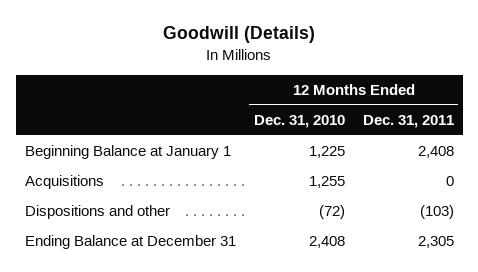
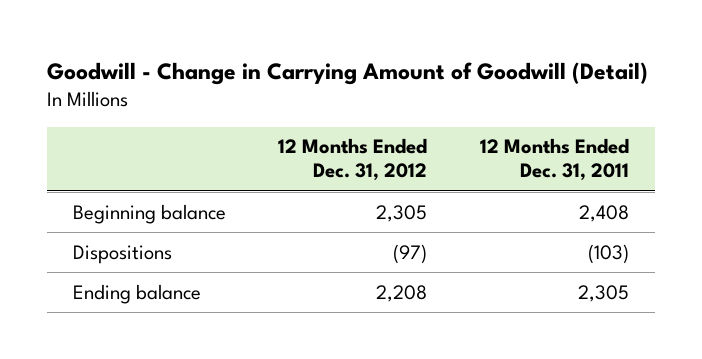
[163,26,316,44] Goodwill (Details) -> [46,61,648,85] Goodwill - Change in Carrying Amount of Goodwill (Detail)
[253,115,345,129] Dec. 31, 2010 -> none
none -> [278,138,428,182] 12 Months Ended Dec. 31, 2012
[24,175,104,190] Acquisitions -> none
[24,145,231,160] Beginning Balance at January 1 -> [72,203,226,224] Beginning balance
[24,205,170,220] Dispositions and other -> [72,244,172,264] Dispositions
[24,235,236,250] Ending Balance at December 31 -> [72,283,201,304] Ending balance

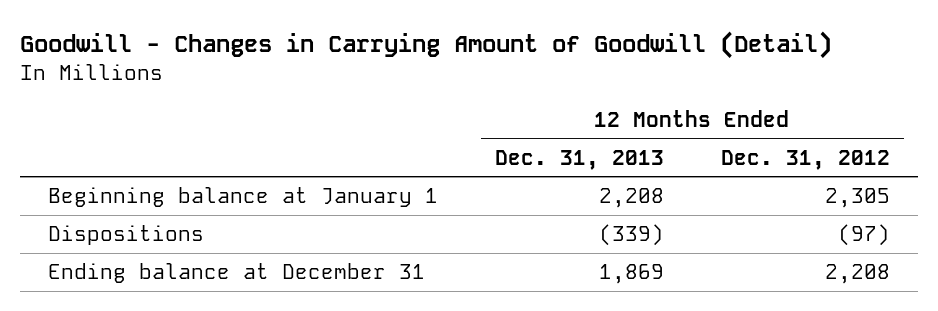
[46,61,648,85] Goodwill - Change in Carrying Amount of Goodwill (Detail) -> [19,30,832,59] Goodwill - Changes in Carrying Amount of Goodwill (Detail)
[479,138,629,182] 12 Months Ended Dec. 31, 2011 -> none
none -> [494,149,664,170] Dec. 31, 2013
[72,203,226,224] Beginning balance -> [48,187,439,208] Beginning balance at January 1
[72,283,201,304] Ending balance -> [48,263,426,284] Ending balance at December 31

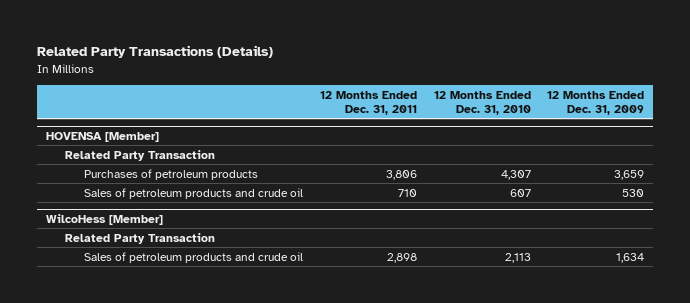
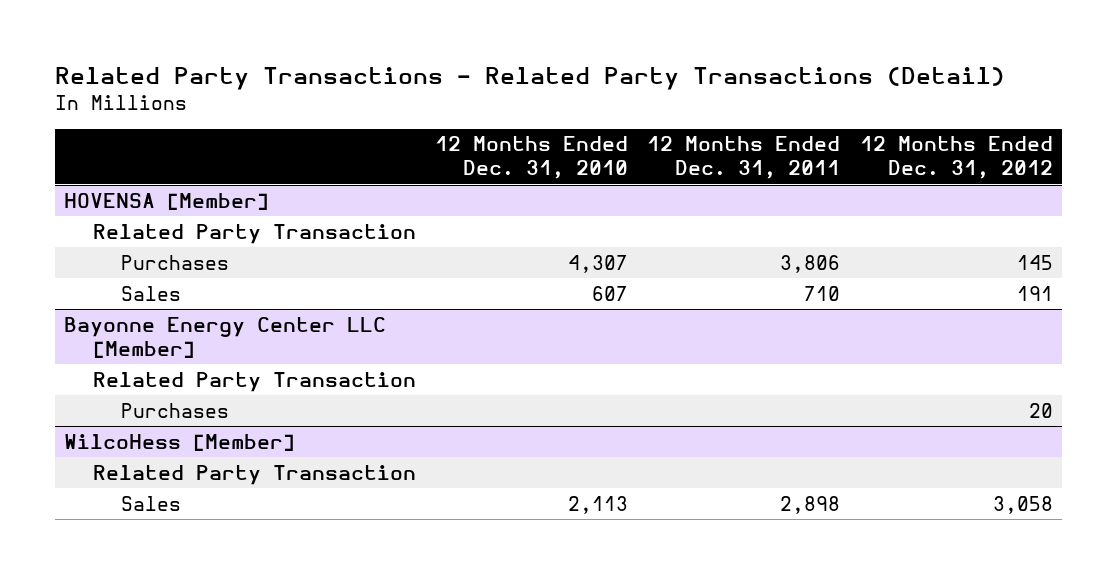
[37,45,274,59] Related Party Transactions (Details) -> [54,67,1005,91] Related Party Transactions - Related Party Transactions (Detail)
[547,90,645,115] 12 Months Ended Dec. 31, 2009 -> none
none -> [859,136,1053,180] 12 Months Ended Dec. 31, 2012
[84,168,259,180] Purchases of petroleum products -> [120,254,229,270] Purchases
[84,187,304,199] Sales of petroleum products and crude oil -> [120,285,181,301] Sales
none -> [64,316,387,358] Bayonne Energy Center LLC [Member]
none -> [92,371,416,392] Related Party Transaction
none -> [120,402,229,418] Purchases
[84,251,304,263] Sales of petroleum products and crude oil -> [120,495,181,511] Sales

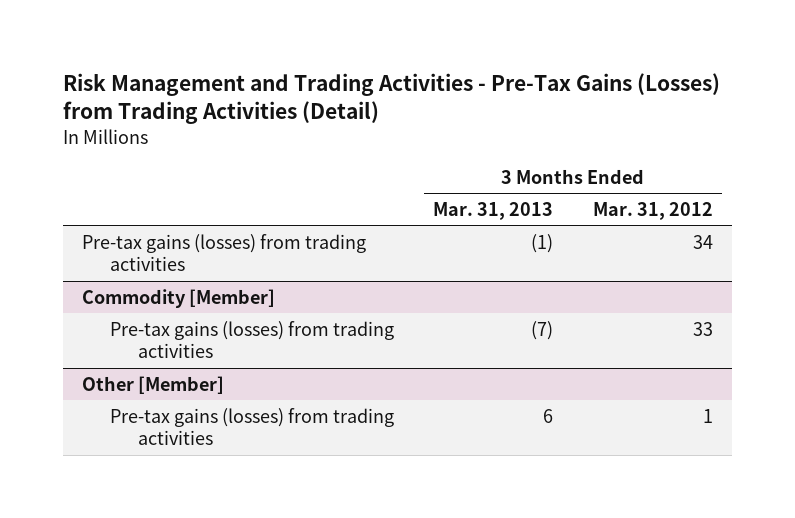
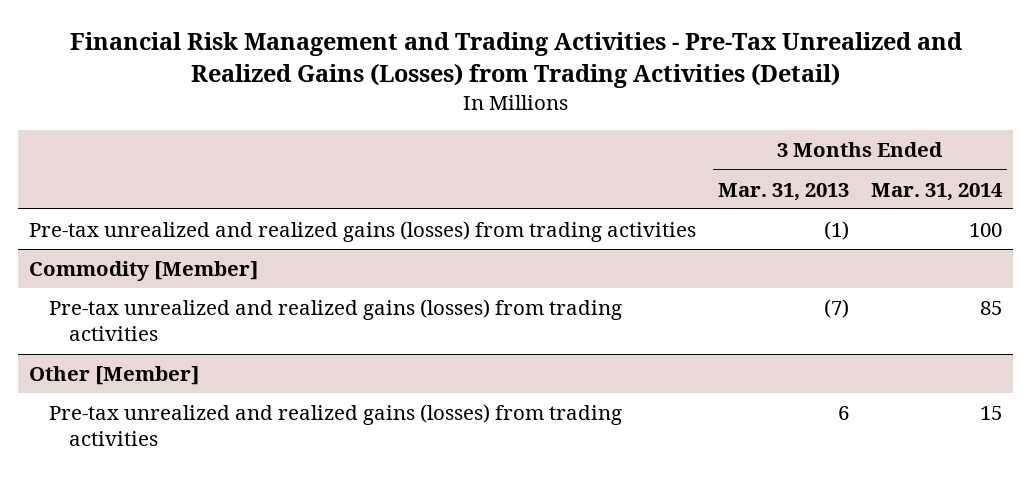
[62,72,720,125] Risk Management and Trading Activities - Pre-Tax Gains (Losses) from Trading Activities (Detail) -> [69,32,962,88] Financial Risk Management and Trading Activities - Pre-Tax Unrealized and Realized Gains (Losses) from Trading Activities (Detail)
[592,202,713,221] Mar. 31, 2012 -> none
none -> [870,182,1003,201] Mar. 31, 2014
[82,233,367,272] Pre-tax gains (losses) from trading activities -> [29,221,697,243] Pre-tax unrealized and realized gains (losses) from trading activities
[110,320,395,359] Pre-tax gains (losses) from trading activities -> [49,299,623,342] Pre-tax unrealized and realized gains (losses) from trading activities
[110,407,395,446] Pre-tax gains (losses) from trading activities -> [49,404,623,447] Pre-tax unrealized and realized gains (losses) from trading activities

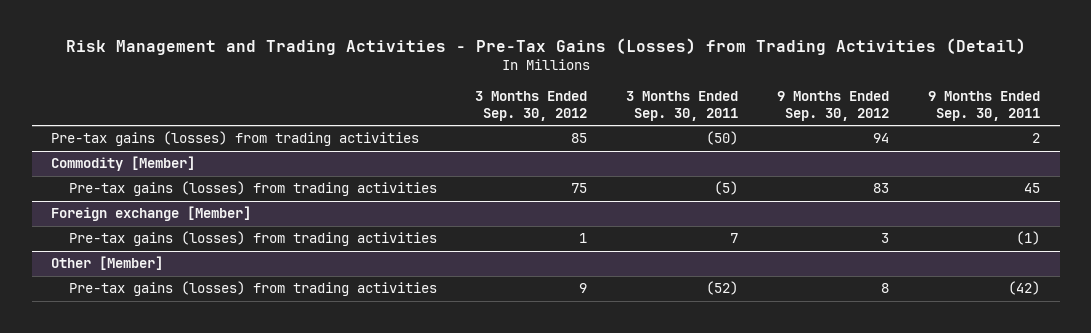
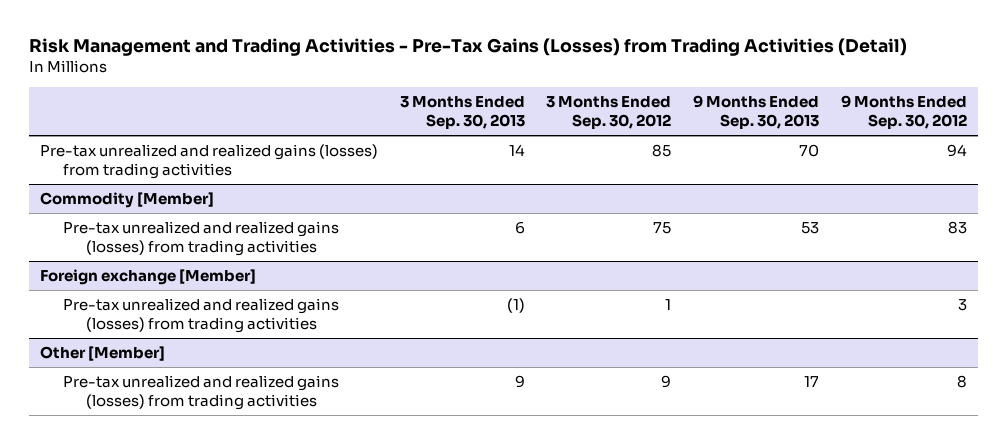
[626,90,739,121] 3 Months Ended Sep. 30, 2011 -> none
[928,90,1041,121] 9 Months Ended Sep. 30, 2011 -> none
none -> [399,96,525,129] 3 Months Ended Sep. 30, 2013
none -> [693,95,820,129] 9 Months Ended Sep. 30, 2013
[51,131,420,147] Pre-tax gains (losses) from trading activities -> [39,144,378,179] Pre-tax unrealized and realized gains (losses) from trading activities
[68,181,437,197] Pre-tax gains (losses) from trading activities -> [62,221,339,256] Pre-tax unrealized and realized gains (losses) from trading activities
[68,231,437,247] Pre-tax gains (losses) from trading activities -> [62,298,339,333] Pre-tax unrealized and realized gains (losses) from trading activities
[68,281,437,297] Pre-tax gains (losses) from trading activities -> [62,375,339,410] Pre-tax unrealized and realized gains (losses) from trading activities

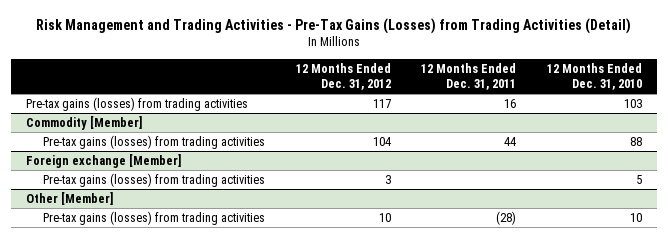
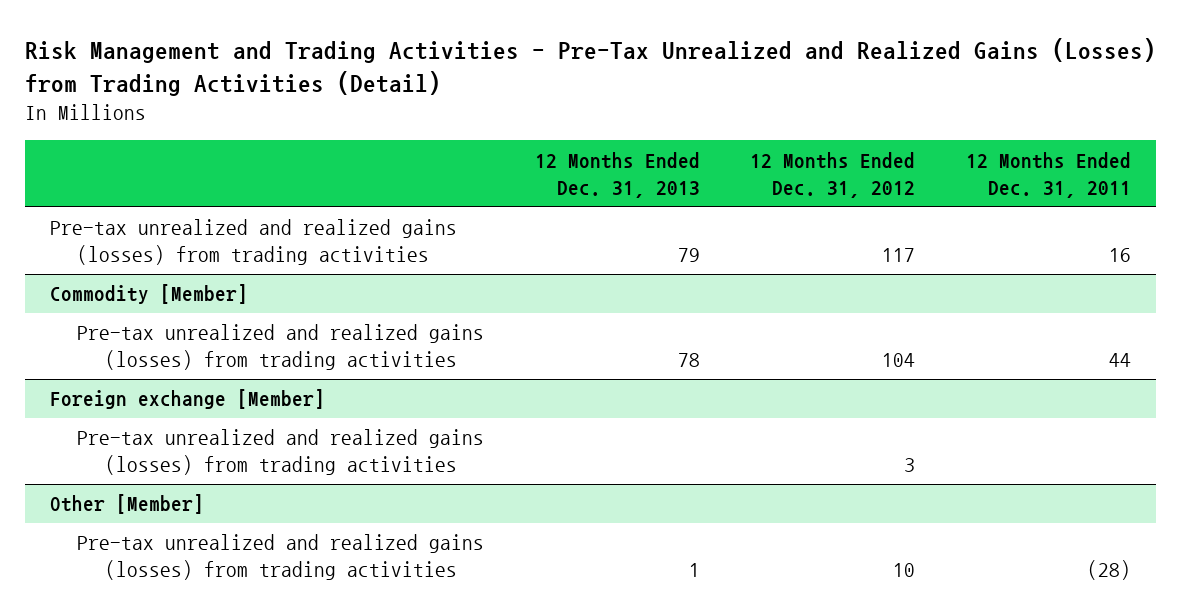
[36,17,632,34] Risk Management and Trading Activities - Pre-Tax Gains (Losses) from Trading Activities (Detail) -> [24,37,1156,96] Risk Management and Trading Activities - Pre-Tax Unrealized and Realized Gains (Losses) from Trading Activities (Detail)
[547,62,643,90] 12 Months Ended Dec. 31, 2010 -> none
none -> [534,151,700,198] 12 Months Ended Dec. 31, 2013
[26,97,249,112] Pre-tax gains (losses) from trading activities -> [50,219,458,266] Pre-tax unrealized and realized gains (losses) from trading activities
[43,135,266,150] Pre-tax gains (losses) from trading activities -> [77,324,485,371] Pre-tax unrealized and realized gains (losses) from trading activities
[43,173,266,188] Pre-tax gains (losses) from trading activities -> [77,429,485,476] Pre-tax unrealized and realized gains (losses) from trading activities
[43,211,266,226] Pre-tax gains (losses) from trading activities -> [77,534,485,581] Pre-tax unrealized and realized gains (losses) from trading activities

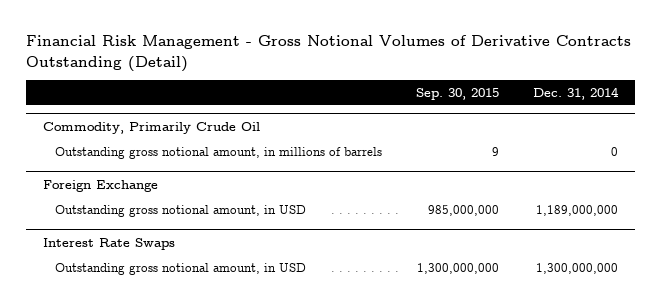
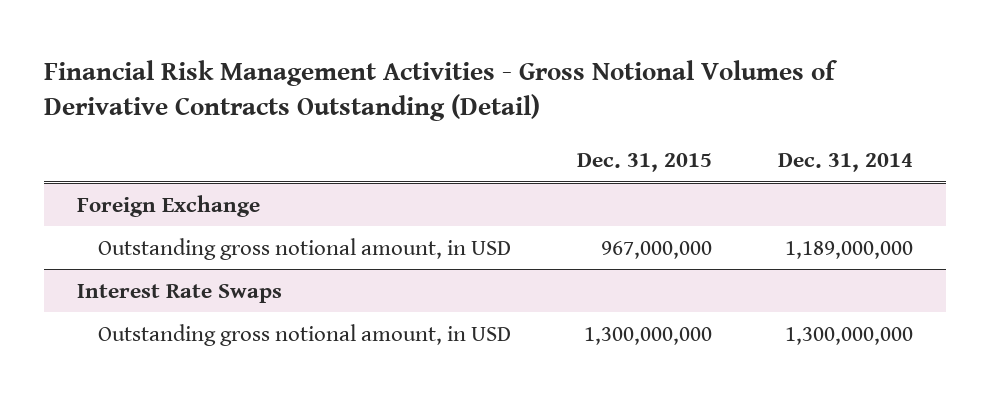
[25,35,631,72] Financial Risk Management - Gross Notional Volumes of Derivative Contracts Outstanding (Detail) -> [43,59,838,122] Financial Risk Management Activities - Gross Notional Volumes of Derivative Contracts Outstanding (Detail)
[416,87,500,100] Sep. 30, 2015 -> none
none -> [576,153,712,173] Dec. 31, 2015
[43,121,261,134] Commodity, Primarily Crude Oil -> none
[54,147,382,160] Outstanding gross notional amount, in millions of barrels -> none

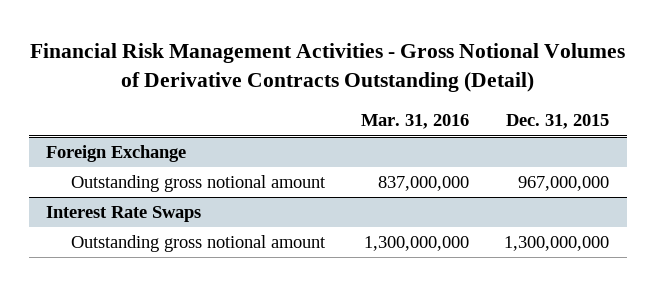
[778,153,914,173] Dec. 31, 2014 -> none
none -> [360,114,469,130] Mar. 31, 2016
[97,237,511,260] Outstanding gross notional amount, in USD -> [70,175,326,193] Outstanding gross notional amount
[97,323,511,346] Outstanding gross notional amount, in USD -> [70,235,326,253] Outstanding gross notional amount

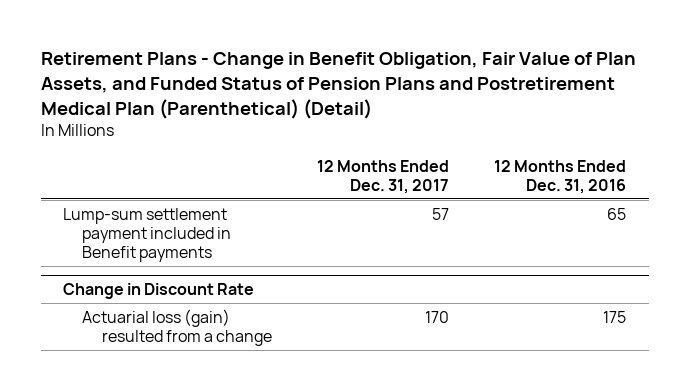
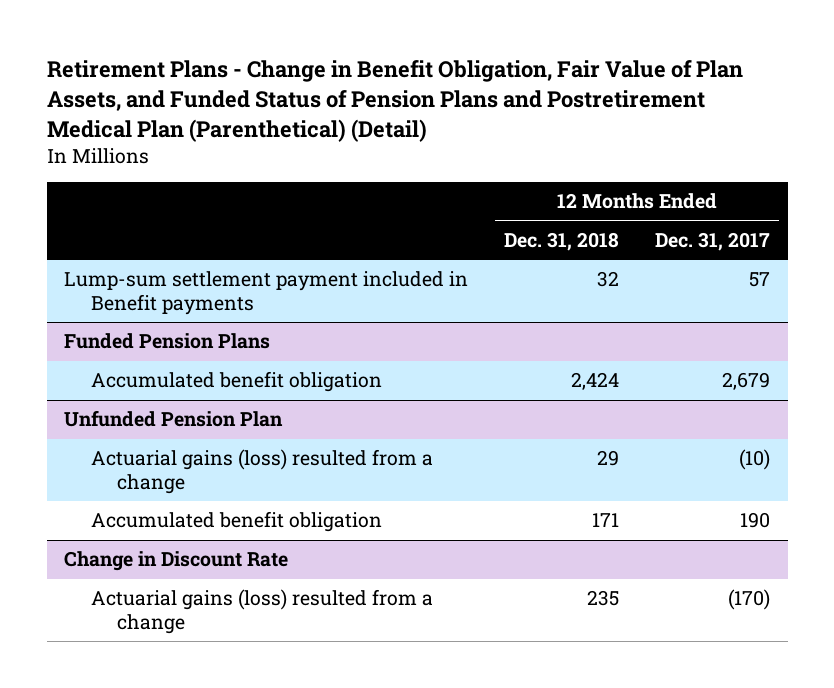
[493,159,626,194] 12 Months Ended Dec. 31, 2016 -> none
none -> [504,231,620,251] Dec. 31, 2018
none -> [64,333,271,350] Funded Pension Plans
none -> [90,371,382,393] Accumulated benefit obligation
none -> [64,410,284,428] Unfunded Pension Plan
none -> [90,449,433,495] Actuarial gains (loss) resulted from a change
none -> [90,511,382,533] Accumulated benefit obligation
[82,308,272,346] Actuarial loss (gain) resulted from a change -> [90,589,433,635] Actuarial gains (loss) resulted from a change
[424,310,449,323] 170 -> [727,589,770,611] (170)

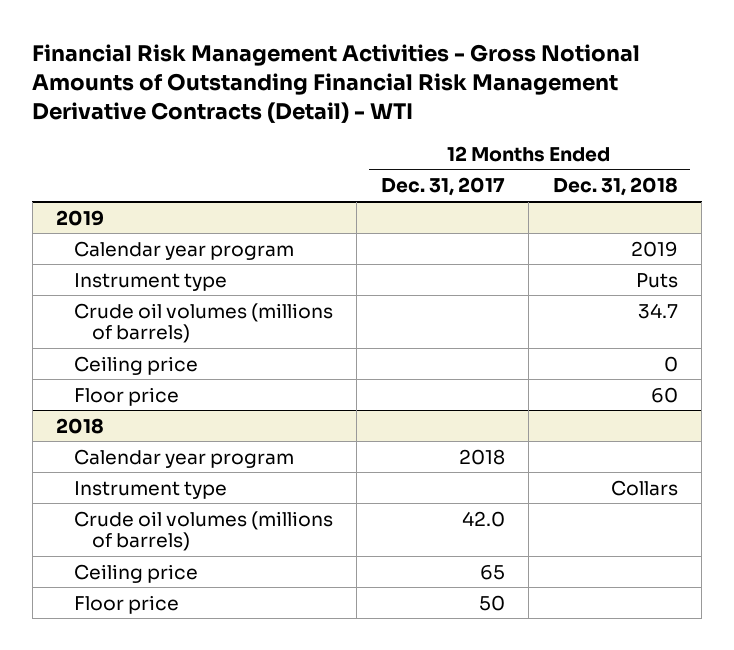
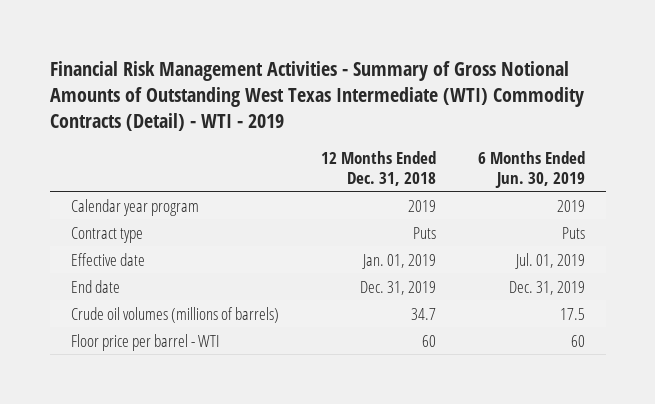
[32,44,641,124] Financial Risk Management Activities - Gross Notional Amounts of Outstanding Financial Risk Management Derivative Contracts (Detail) - WTI -> [49,60,584,131] Financial Risk Management Activities - Summary of Gross Notional Amounts of Outstanding West Texas Intermediate (WTI) Commodity Contracts (Detail) - WTI - 2019
[380,177,505,197] Dec. 31, 2017 -> none
none -> [477,151,585,188] 6 Months Ended Jun. 30, 2019
[56,209,105,226] 2019 -> none
[73,272,227,291] Instrument type -> [70,226,143,243] Contract type
none -> [70,252,145,266] Effective date
none -> [70,279,120,293] End date
[73,355,198,375] Ceiling price -> none
[56,417,105,434] 2018 -> none
[73,448,294,468] Calendar year program -> none
[73,480,227,499] Instrument type -> none
[73,510,333,552] Crude oil volumes (millions of barrels) -> none
[73,563,198,583] Ceiling price -> none
[73,594,179,614] Floor price -> none
[73,386,179,406] Floor price -> [70,333,219,351] Floor price per barrel - WTI

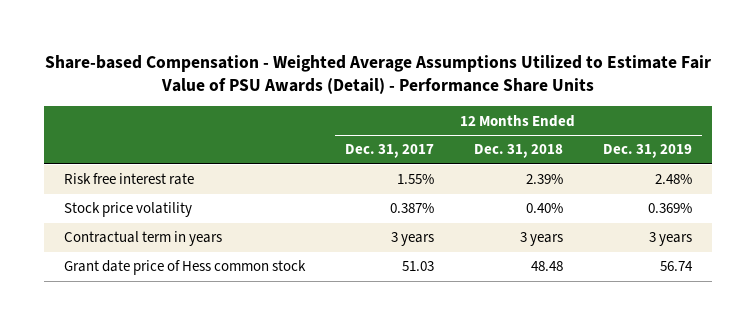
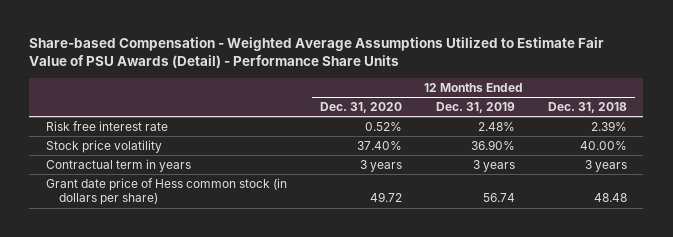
[345,144,435,159] Dec. 31, 2017 -> none
none -> [320,102,403,114] Dec. 31, 2020
[525,203,563,214] 0.40% -> [579,140,627,150] 40.00%
[647,203,692,214] 0.369% -> [470,139,515,150] 36.90%
[64,260,307,276] Grant date price of Hess common stock -> [46,177,288,206] Grant date price of Hess common stock (in dollars per share)

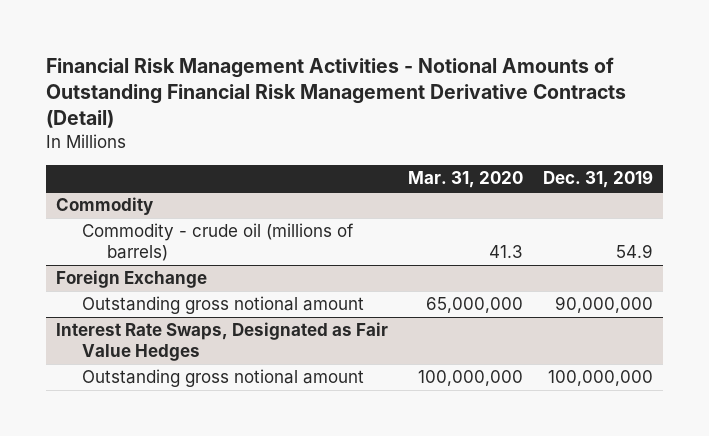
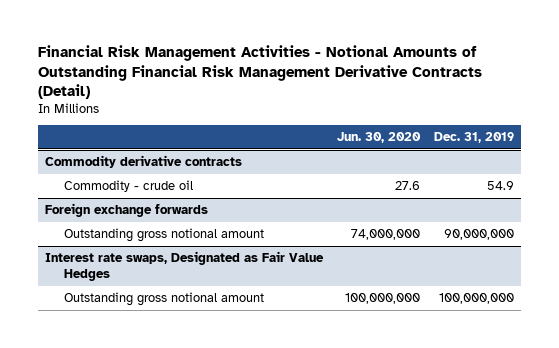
[408,171,524,189] Mar. 31, 2020 -> none
none -> [336,132,421,144] Jun. 30, 2020
[56,197,154,216] Commodity -> none
none -> [44,155,242,169] Commodity derivative contracts
[81,223,354,261] Commodity - crude oil (millions of barrels) -> [63,180,193,193] Commodity - crude oil
[56,270,208,289] Foreign Exchange -> [44,203,208,218] Foreign exchange forwards
[56,322,389,361] Interest Rate Swaps, Designated as Fair Value Hedges -> [44,251,324,281] Interest rate swaps, Designated as Fair Value Hedges

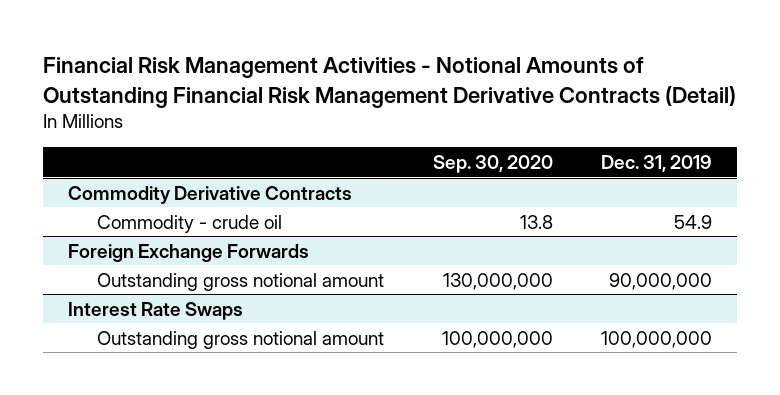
[336,132,421,144] Jun. 30, 2020 -> none
none -> [432,154,553,173] Sep. 30, 2020
[44,155,242,169] Commodity derivative contracts -> [67,185,352,204] Commodity Derivative Contracts
[44,203,208,218] Foreign exchange forwards -> [67,243,309,262] Foreign Exchange Forwards
[44,251,324,281] Interest rate swaps, Designated as Fair Value Hedges -> none
none -> [67,301,243,320] Interest Rate Swaps

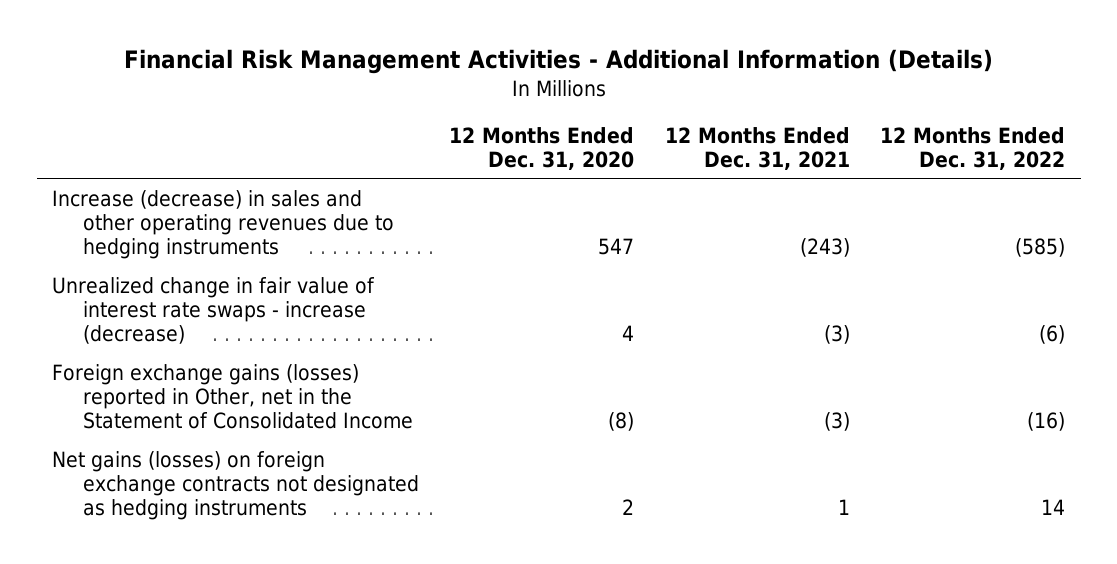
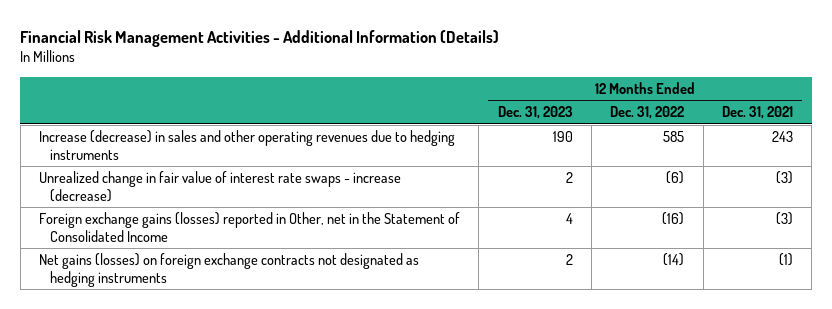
[449,126,635,170] 12 Months Ended Dec. 31, 2020 -> none
none -> [497,106,573,120] Dec. 31, 2023
[799,237,850,257] (243) -> [771,130,793,142] 243
[1015,237,1066,257] (585) -> [663,130,685,142] 585
[837,498,850,515] 1 -> [778,252,793,266] (1)
[1041,498,1066,515] 14 -> [663,252,685,266] (14)

